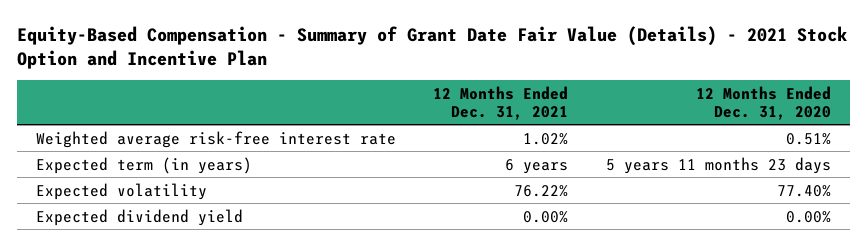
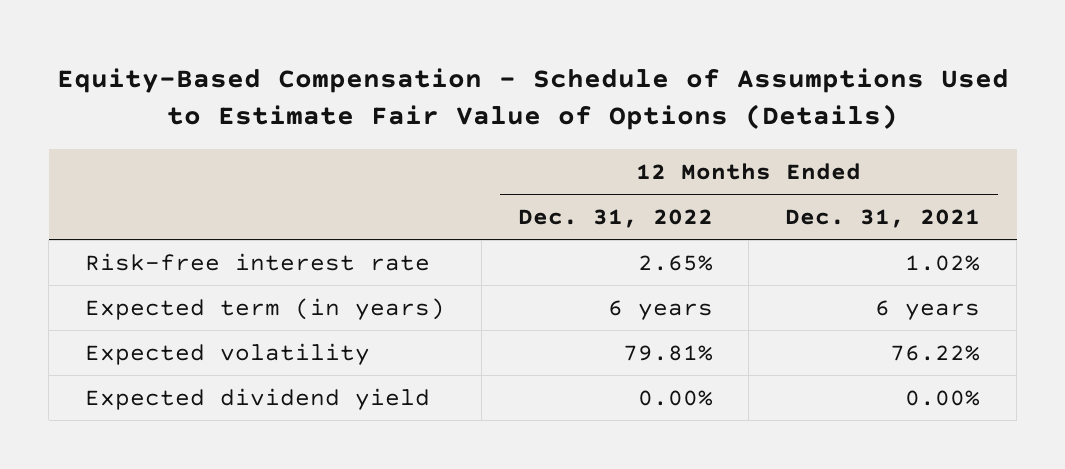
[16,25,847,69] Equity-Based Compensation - Summary of Grant Date Fair Value (Details) - 2021 Stock Option and Incentive Plan -> [56,67,1009,131] Equity-Based Compensation - Schedule of Assumptions Used to Estimate Fair Value of Options (Details)
[696,85,832,120] 12 Months Ended Dec. 31, 2020 -> none
none -> [517,208,713,228] Dec. 31, 2022
[35,130,396,148] Weighted average risk-free interest rate -> [85,252,431,271] Risk-free interest rate

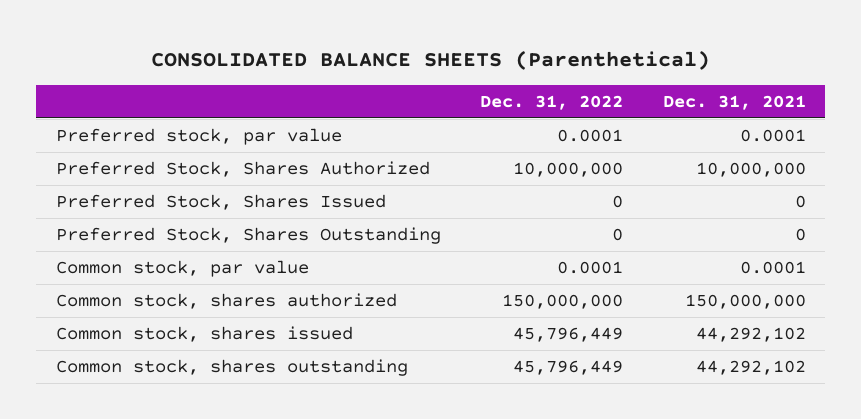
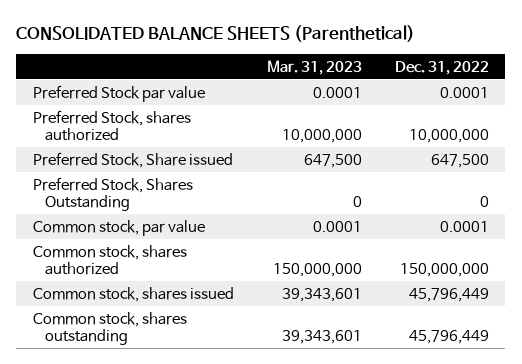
[662,95,806,111] Dec. 31, 2021 -> none
none -> [266,59,362,75] Mar. 31, 2023
[55,128,342,146] Preferred stock, par value -> [32,84,205,102] Preferred Stock par value
[55,161,430,178] Preferred Stock, Shares Authorized -> [32,109,191,142] Preferred Stock, shares authorized
[55,194,386,211] Preferred Stock, Shares Issued -> [32,151,233,168] Preferred Stock, Share issued
[612,195,624,209] 0 -> [430,153,489,168] 647,500

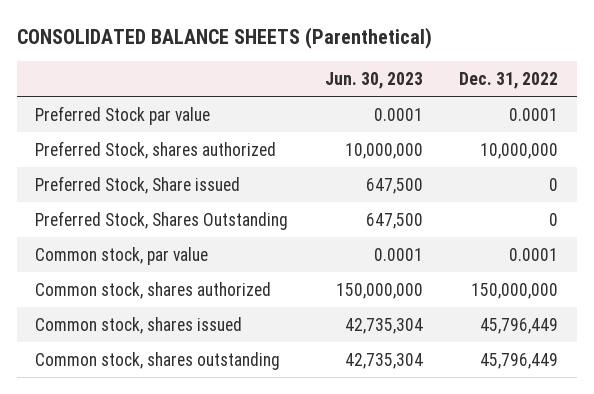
[266,59,362,75] Mar. 31, 2023 -> none
none -> [324,72,423,90] Jun. 30, 2023
[430,153,489,168] 647,500 -> [549,177,559,191] 0

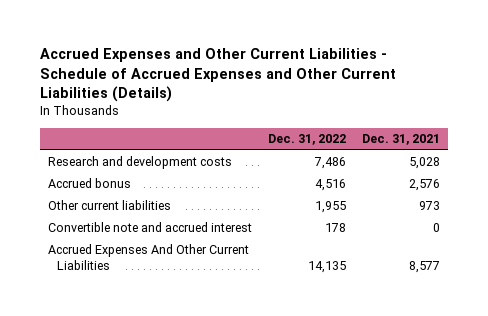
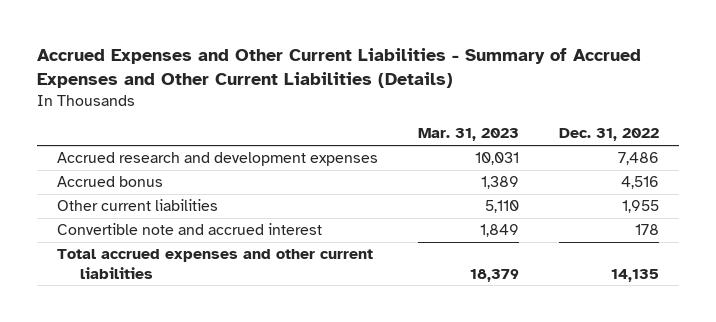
[39,48,396,103] Accrued Expenses and Other Current Liabilities - Schedule of Accrued Expenses and Other Current Liabilities (Details) -> [37,47,642,88] Accrued Expenses and Other Current Liabilities - Summary of Accrued Expenses and Other Current Liabilities (Details)
[361,134,440,146] Dec. 31, 2021 -> none
none -> [418,128,520,142] Mar. 31, 2023
[47,156,232,170] Research and development costs -> [57,152,379,167] Accrued research and development expenses
[47,244,249,270] Accrued Expenses And Other Current Liabilities -> [57,249,374,279] Total accrued expenses and other current liabilities

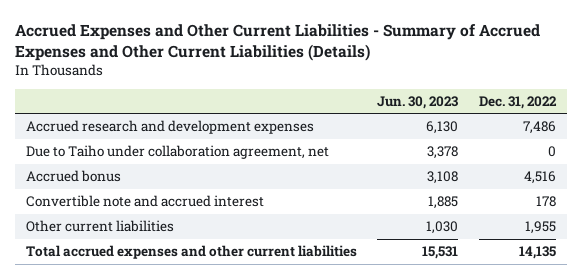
[418,128,520,142] Mar. 31, 2023 -> none
none -> [377,95,459,109] Jun. 30, 2023
none -> [25,145,329,160] Due to Taiho under collaboration agreement, net
[57,199,219,212] Other current liabilities -> [25,220,174,233] Other current liabilities

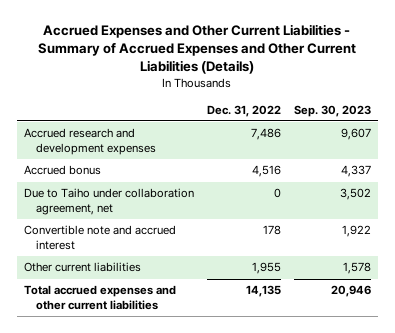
[377,95,459,109] Jun. 30, 2023 -> none
none -> [293,104,371,117] Sep. 30, 2023
[25,145,329,160] Due to Taiho under collaboration agreement, net -> [23,188,194,215] Due to Taiho under collaboration agreement, net

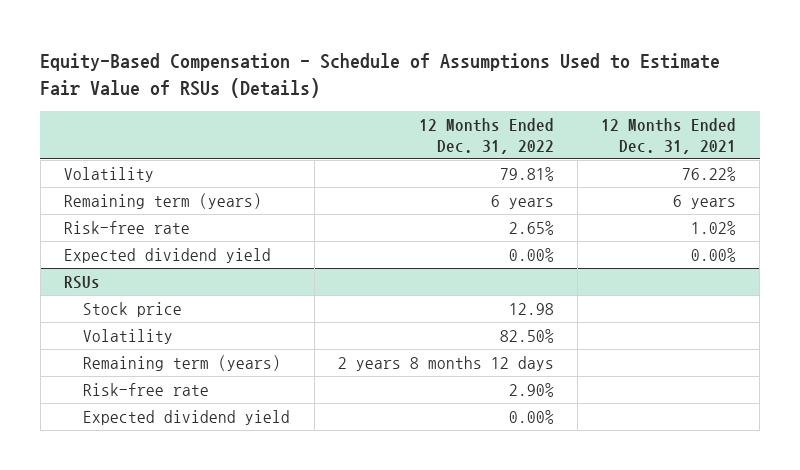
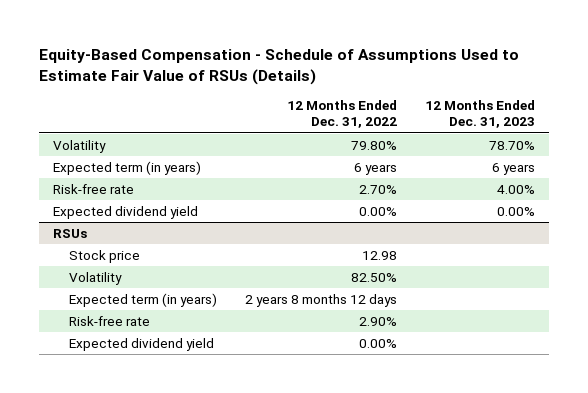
[601,118,737,154] 12 Months Ended Dec. 31, 2021 -> none
none -> [425,100,536,129] 12 Months Ended Dec. 31, 2023
[499,167,554,182] 79.81% -> [351,140,398,150] 79.80%
[64,193,263,210] Remaining term (years) -> [53,160,202,175] Expected term (in years)
[508,221,554,236] 2.65% -> [359,184,398,194] 2.70%
[83,355,282,372] Remaining term (years) -> [69,292,218,307] Expected term (in years)

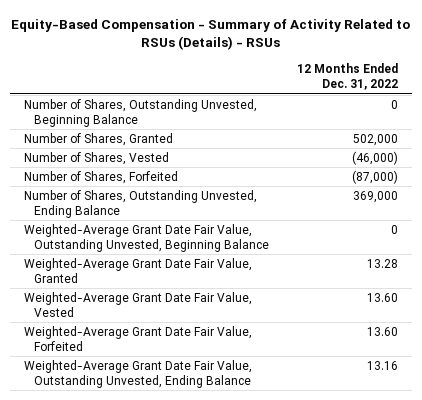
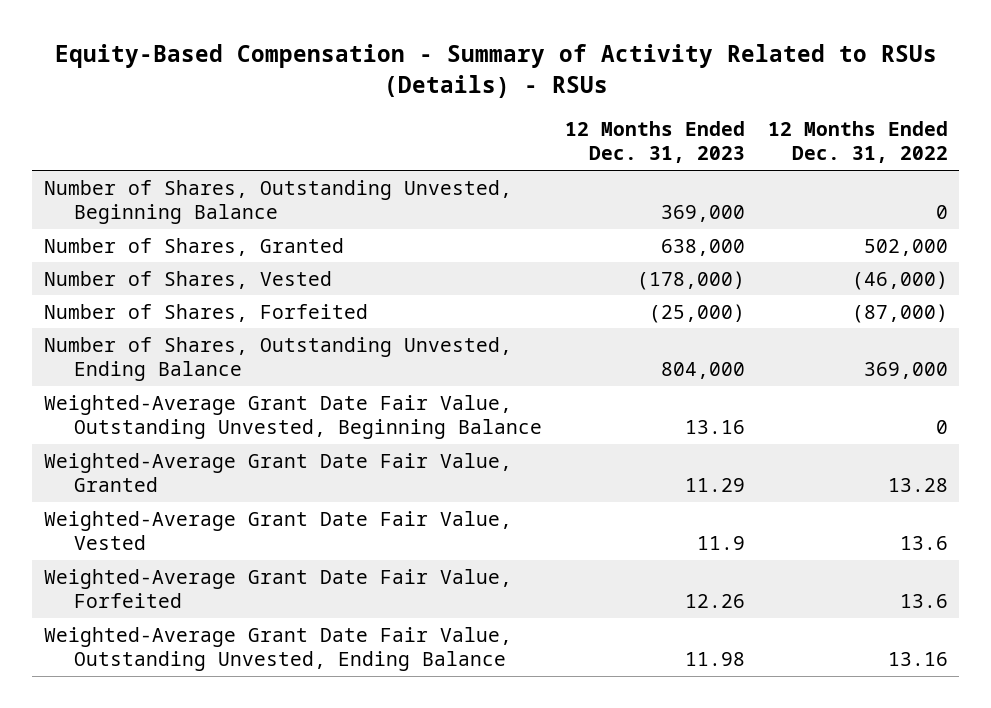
none -> [564,120,745,164] 12 Months Ended Dec. 31, 2023
[366,292,398,302] 13.60 -> [899,536,948,551] 13.6
[366,326,398,336] 13.60 -> [899,594,948,609] 13.6

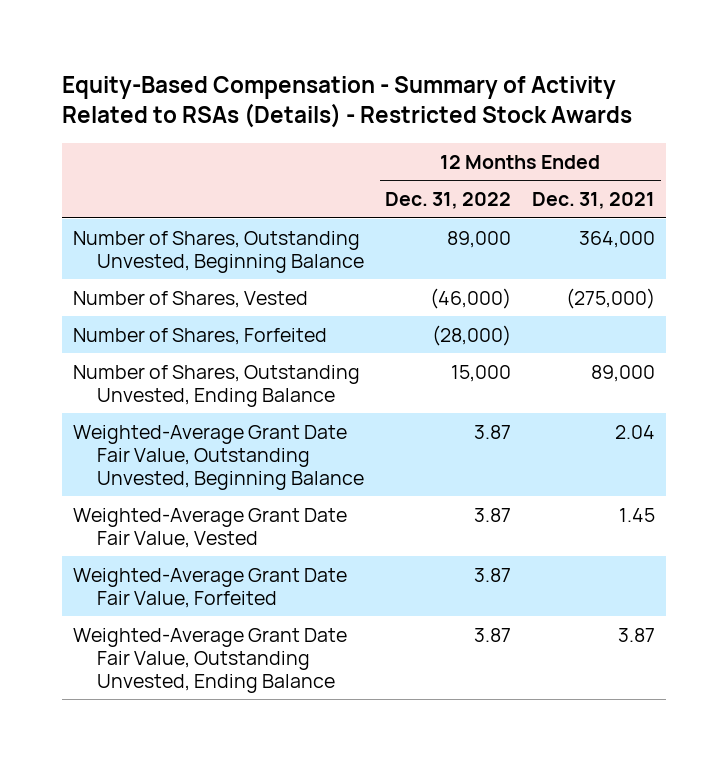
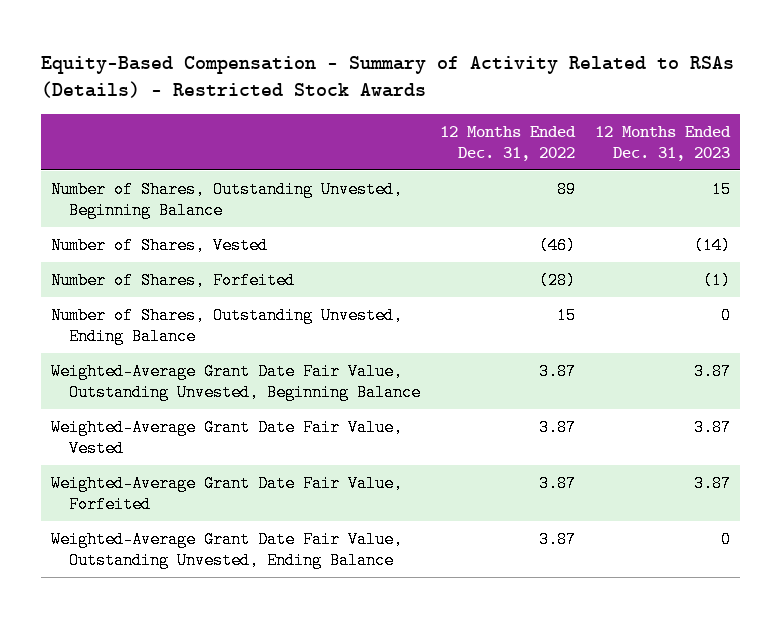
[532,192,656,210] Dec. 31, 2021 -> none
none -> [595,125,732,161] 12 Months Ended Dec. 31, 2023
[446,230,511,248] 89,000 -> [557,180,577,198] 89
[429,287,511,309] (46,000) -> [539,236,577,254] (46)
[431,324,511,346] (28,000) -> [539,271,577,289] (28)
[450,364,511,382] 15,000 -> [557,306,577,324] 15

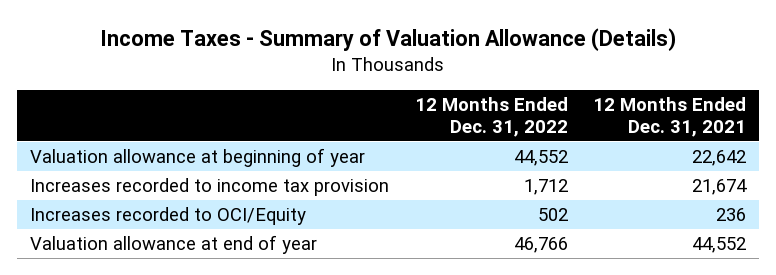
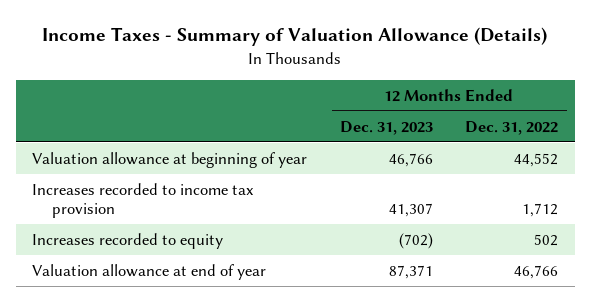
[593,96,747,138] 12 Months Ended Dec. 31, 2021 -> none
none -> [339,120,433,135] Dec. 31, 2023
[29,207,306,226] Increases recorded to OCI/Equity -> [32,232,224,249] Increases recorded to equity

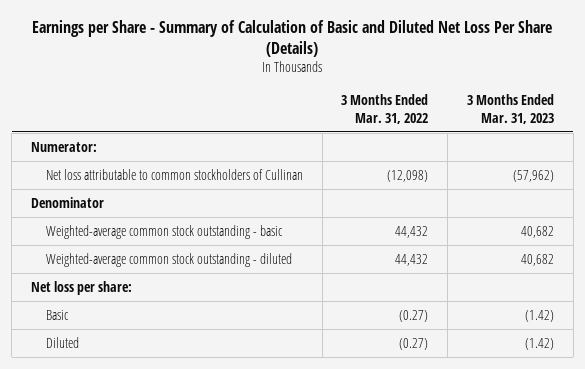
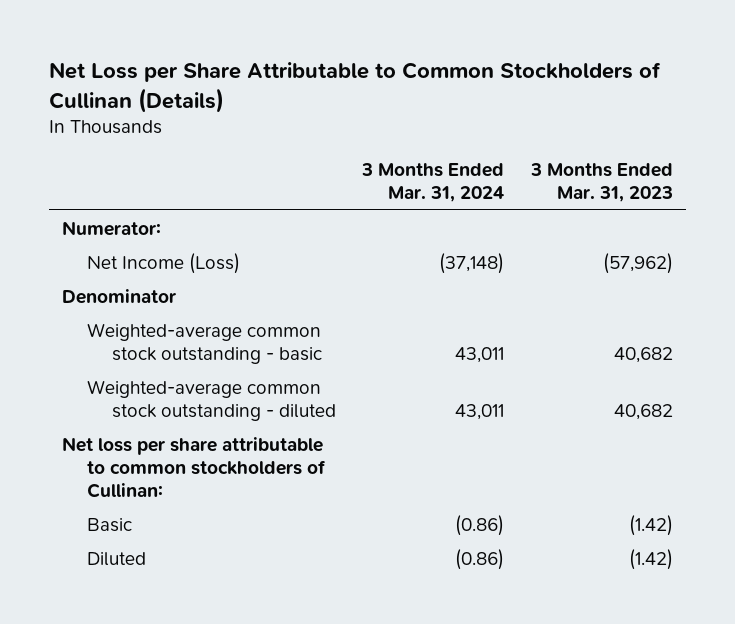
[32,19,553,58] Earnings per Share - Summary of Calculation of Basic and Diluted Net Loss Per Share (Details) -> [48,62,661,113] Net Loss per Share Attributable to Common Stockholders of Cullinan (Details)
[341,94,429,124] 3 Months Ended Mar. 31, 2022 -> none
none -> [361,162,505,202] 3 Months Ended Mar. 31, 2024
[45,168,303,180] Net loss attributable to common stockholders of Cullinan -> [87,252,241,274] Net Income (Loss)
[30,280,132,295] Net loss per share: -> [62,436,327,498] Net loss per share attributable to common stockholders of Cullinan:

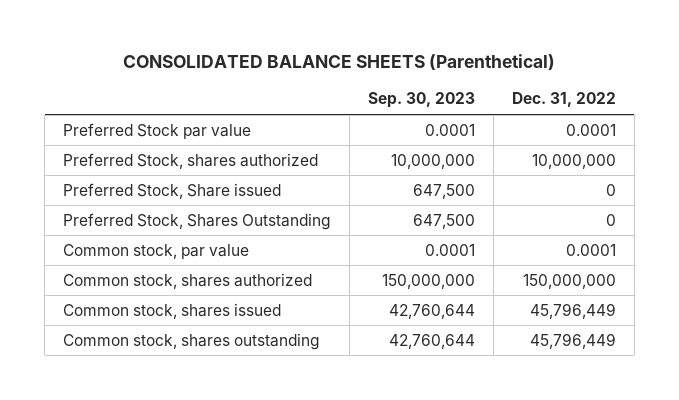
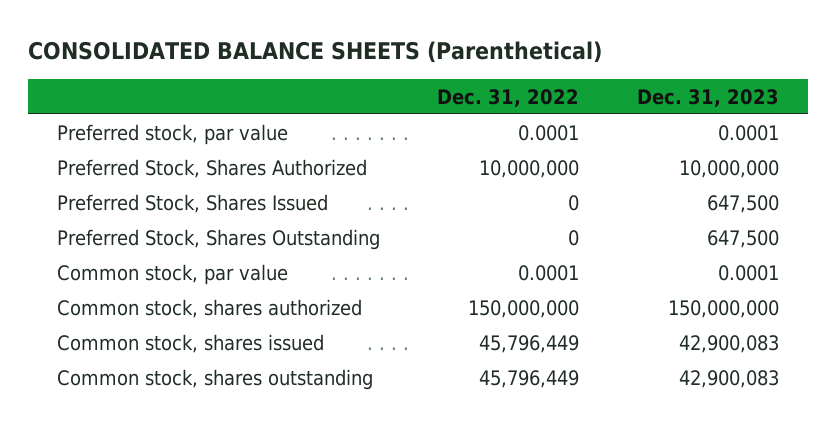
[367,92,475,109] Sep. 30, 2023 -> none
none -> [637,88,780,107] Dec. 31, 2023
[63,122,252,139] Preferred Stock par value -> [56,123,288,145] Preferred stock, par value
[63,152,319,169] Preferred Stock, shares authorized -> [56,158,367,178] Preferred Stock, Shares Authorized
[63,182,282,199] Preferred Stock, Share issued -> [56,193,328,213] Preferred Stock, Shares Issued

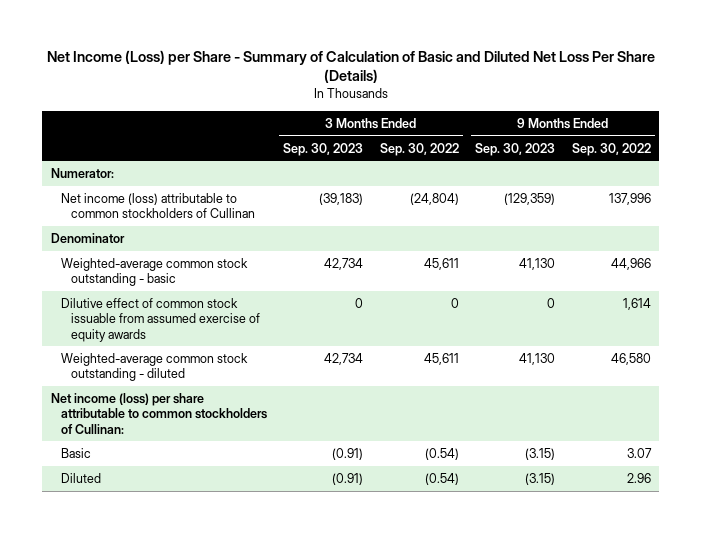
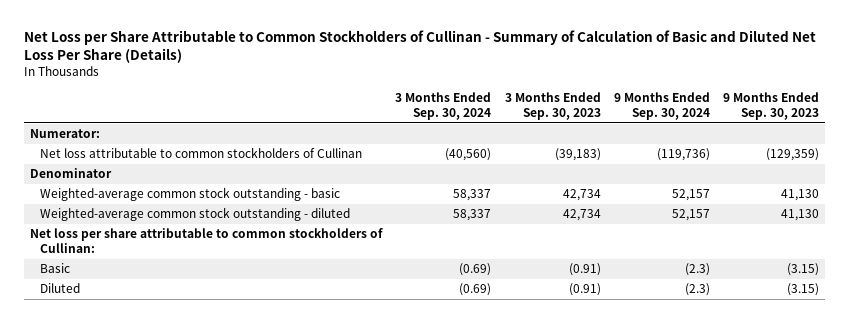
[46,49,655,84] Net Income (Loss) per Share - Summary of Calculation of Basic and Diluted Net Loss Per Share (Details) -> [23,30,816,64] Net Loss per Share Attributable to Common Stockholders of Cullinan - Summary of Calculation of Basic and Diluted Net Loss Per Share (Details)
[379,142,459,156] Sep. 30, 2022 -> none
[571,142,651,156] Sep. 30, 2022 -> none
none -> [395,92,492,121] 3 Months Ended Sep. 30, 2024
none -> [613,92,710,121] 9 Months Ended Sep. 30, 2024
[60,192,256,219] Net income (loss) attributable to common stockholders of Cullinan -> [40,147,363,159] Net loss attributable to common stockholders of Cullinan
[60,297,261,342] Dilutive effect of common stock issuable from assumed exercise of equity awards -> none
[50,392,267,434] Net income (loss) per share attributable to common stockholders of Cullinan: -> [30,228,384,254] Net loss per share attributable to common stockholders of Cullinan:

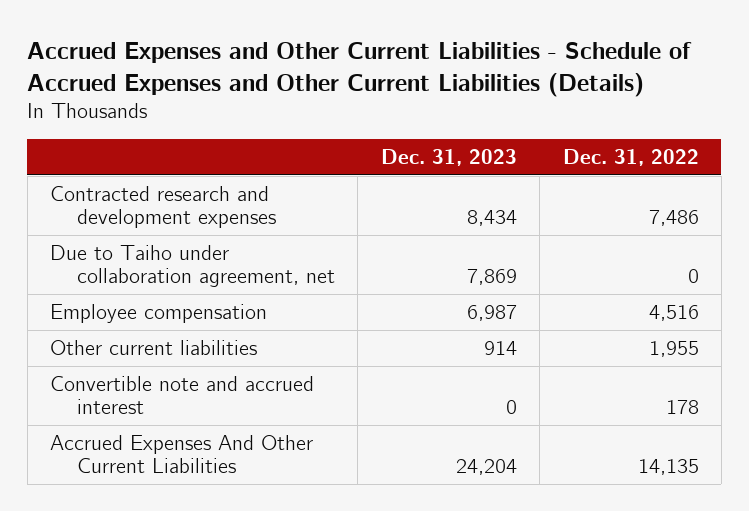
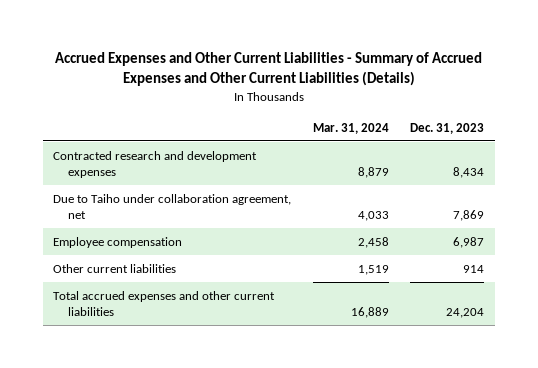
[27,42,693,97] Accrued Expenses and Other Current Liabilities - Schedule of Accrued Expenses and Other Current Liabilities (Details) -> [54,52,482,87] Accrued Expenses and Other Current Liabilities - Summary of Accrued Expenses and Other Current Liabilities (Details)
[562,148,699,166] Dec. 31, 2022 -> none
none -> [312,122,389,134] Mar. 31, 2024
[50,375,315,415] Convertible note and accrued interest -> none
[50,434,314,474] Accrued Expenses And Other Current Liabilities -> [53,290,276,317] Total accrued expenses and other current liabilities

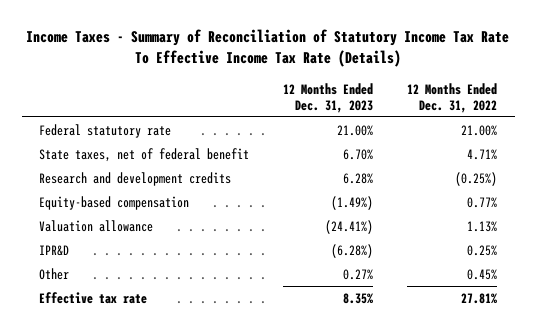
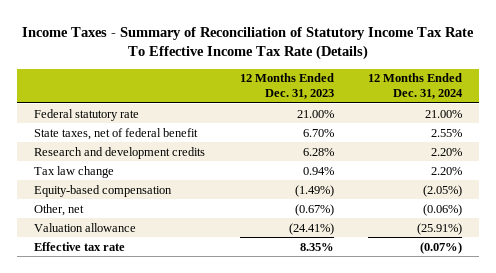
[407,82,498,113] 12 Months Ended Dec. 31, 2022 -> none
none -> [367,73,463,100] 12 Months Ended Dec. 31, 2024
none -> [34,165,115,178] Tax law change
none -> [34,203,85,216] Other, net
[38,244,69,256] IPR&D -> none
[38,267,69,280] Other -> none

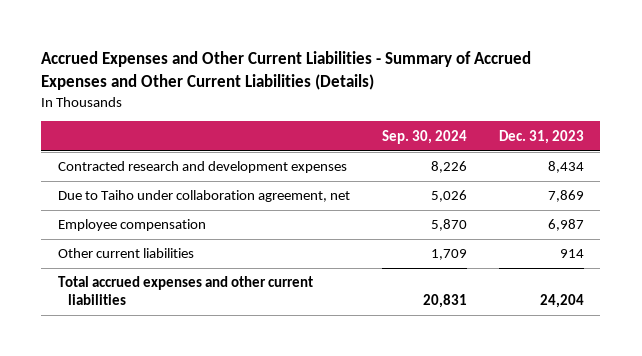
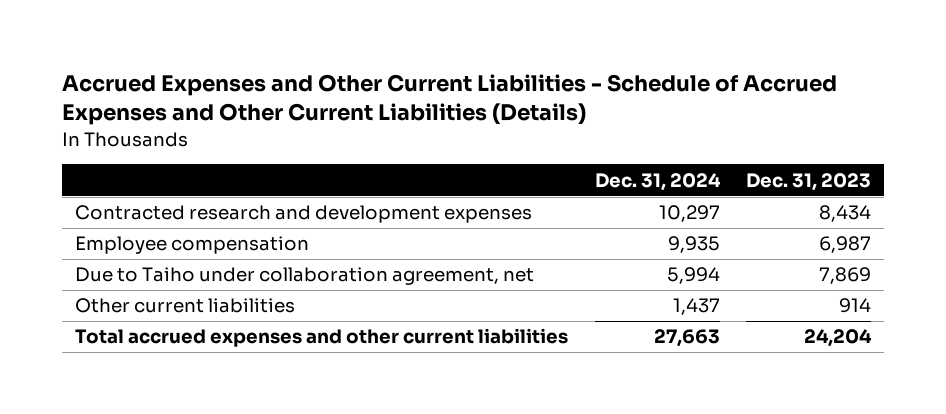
[41,51,532,90] Accrued Expenses and Other Current Liabilities - Summary of Accrued Expenses and Other Current Liabilities (Details) -> [62,74,838,126] Accrued Expenses and Other Current Liabilities - Schedule of Accrued Expenses and Other Current Liabilities (Details)
[381,129,467,144] Sep. 30, 2024 -> none
none -> [594,172,721,191] Dec. 31, 2024
[57,190,350,203] Due to Taiho under collaboration agreement, net -> [75,267,535,286] Due to Taiho under collaboration agreement, net

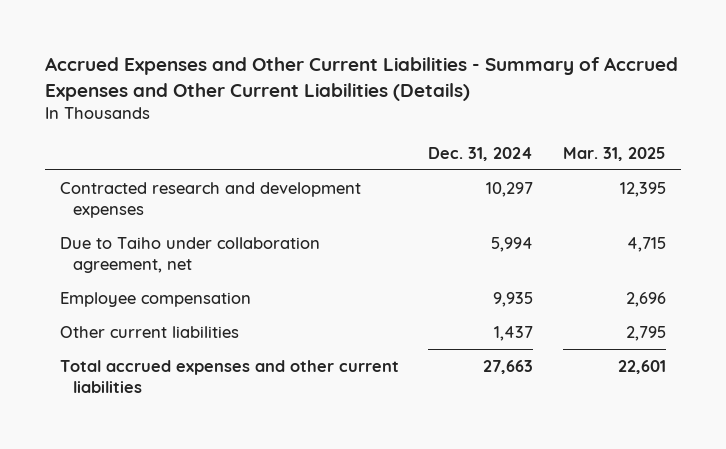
[62,74,838,126] Accrued Expenses and Other Current Liabilities - Schedule of Accrued Expenses and Other Current Liabilities (Details) -> [45,57,679,101] Accrued Expenses and Other Current Liabilities - Summary of Accrued Expenses and Other Current Liabilities (Details)
[746,172,872,191] Dec. 31, 2023 -> none
none -> [562,146,666,161] Mar. 31, 2025
[75,236,310,255] Employee compensation -> [60,291,252,307] Employee compensation

